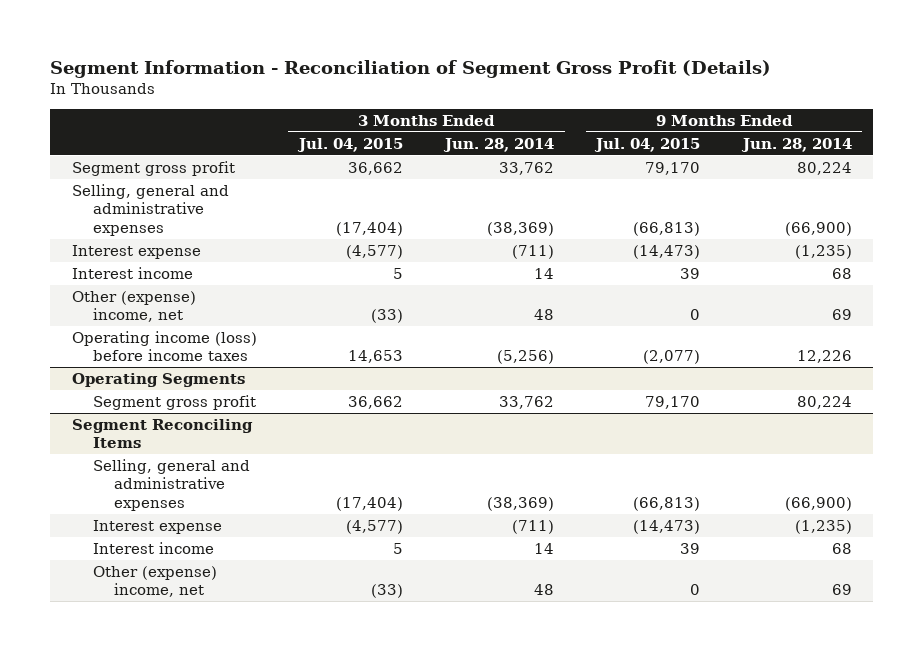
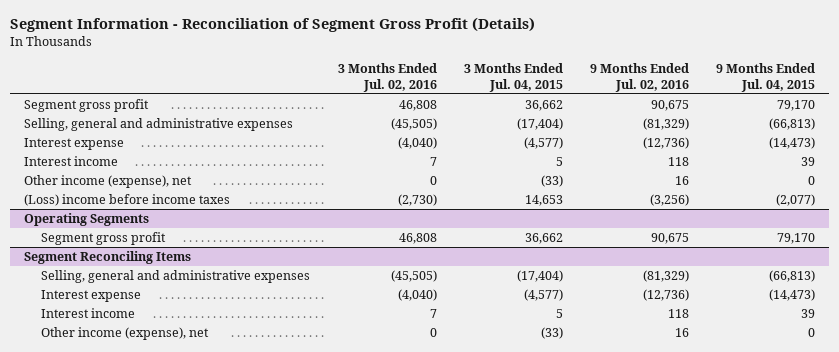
[443,137,555,152] Jun. 28, 2014 -> none
[740,137,852,152] Jun. 28, 2014 -> none
none -> [337,62,437,92] 3 Months Ended Jul. 02, 2016
none -> [590,62,690,92] 9 Months Ended Jul. 02, 2016
[71,290,196,323] Other (expense) income, net -> [23,175,192,189] Other income (expense), net
[71,330,257,362] Operating income (loss) before income taxes -> [23,194,230,207] (Loss) income before income taxes
[92,565,217,598] Other (expense) income, net -> [41,327,210,341] Other income (expense), net

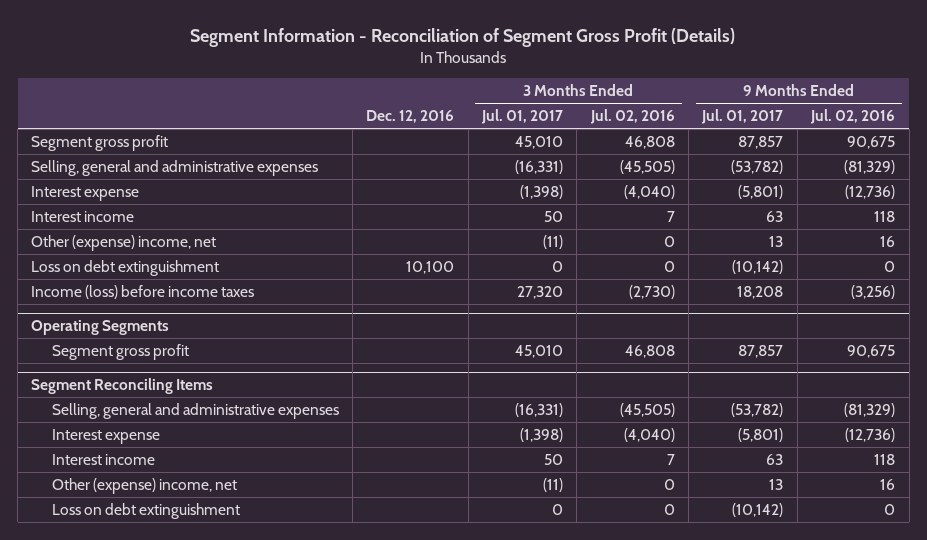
[463,62,563,92] 3 Months Ended Jul. 04, 2015 -> none
[716,62,816,92] 9 Months Ended Jul. 04, 2015 -> none
none -> [366,110,455,124] Dec. 12, 2016
none -> [481,109,564,125] Jul. 01, 2017
none -> [701,109,784,125] Jul. 01, 2017
[23,175,192,189] Other income (expense), net -> [31,235,217,252] Other (expense) income, net
none -> [31,260,220,277] Loss on debt extinguishment
[23,194,230,207] (Loss) income before income taxes -> [31,285,255,300] Income (loss) before income taxes
[41,327,210,341] Other income (expense), net -> [51,478,237,495] Other (expense) income, net
none -> [51,503,240,520] Loss on debt extinguishment

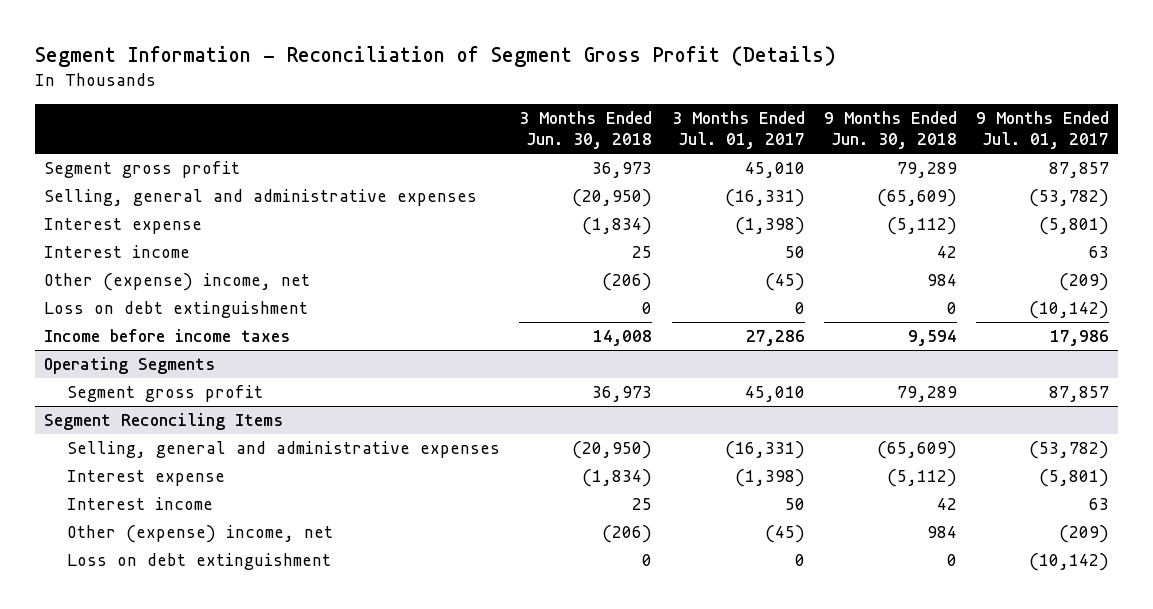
[366,110,455,124] Dec. 12, 2016 -> none
[589,109,675,125] Jul. 02, 2016 -> none
[810,109,896,125] Jul. 02, 2016 -> none
none -> [519,110,653,150] 3 Months Ended Jun. 30, 2018
none -> [823,110,957,150] 9 Months Ended Jun. 30, 2018
[543,235,564,250] (11) -> [764,273,805,292] (45)
[769,236,784,248] 13 -> [1058,273,1109,292] (209)
[31,285,255,300] Income (loss) before income taxes -> [44,329,291,343] Income before income taxes
[517,286,564,300] 27,320 -> [745,330,805,347] 27,286
[737,286,784,300] 18,208 -> [1049,330,1109,347] 17,986
[543,478,564,493] (11) -> [764,525,805,544] (45)
[769,479,784,491] 13 -> [1058,525,1109,544] (209)

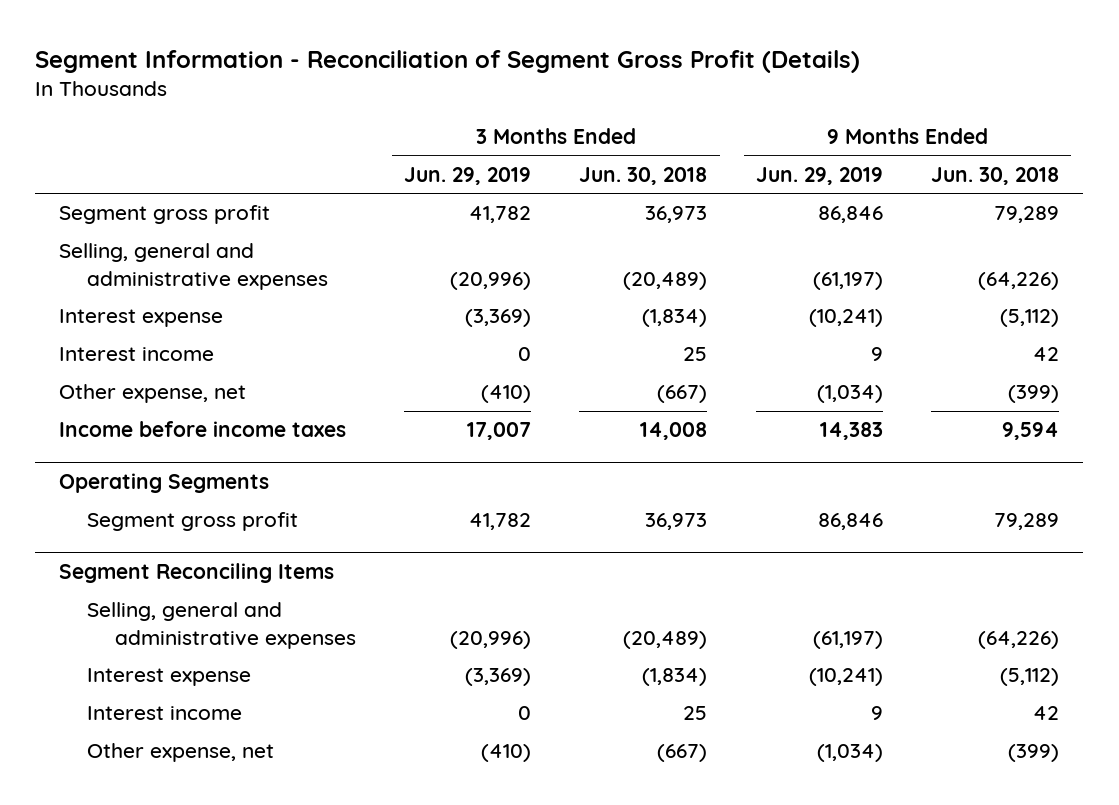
[671,110,805,150] 3 Months Ended Jul. 01, 2017 -> none
[975,110,1109,150] 9 Months Ended Jul. 01, 2017 -> none
none -> [404,166,532,185] Jun. 29, 2019
none -> [755,166,883,185] Jun. 29, 2019
[572,189,653,208] (20,950) -> [623,271,708,290] (20,489)
[876,189,957,208] (65,609) -> [978,271,1060,290] (64,226)
[44,301,309,319] Loss on debt extinguishment -> none
[44,273,311,292] Other (expense) income, net -> [59,384,247,404] Other expense, net
[602,273,653,292] (206) -> [657,385,708,404] (667)
[926,274,957,287] 984 -> [1008,385,1060,404] (399)
[572,441,653,460] (20,950) -> [623,630,708,649] (20,489)
[876,441,957,460] (65,609) -> [978,630,1060,649] (64,226)
[67,553,332,571] Loss on debt extinguishment -> none
[67,525,334,544] Other (expense) income, net -> [86,743,274,763] Other expense, net
[602,525,653,544] (206) -> [657,744,708,763] (667)
[926,526,957,539] 984 -> [1008,744,1060,763] (399)

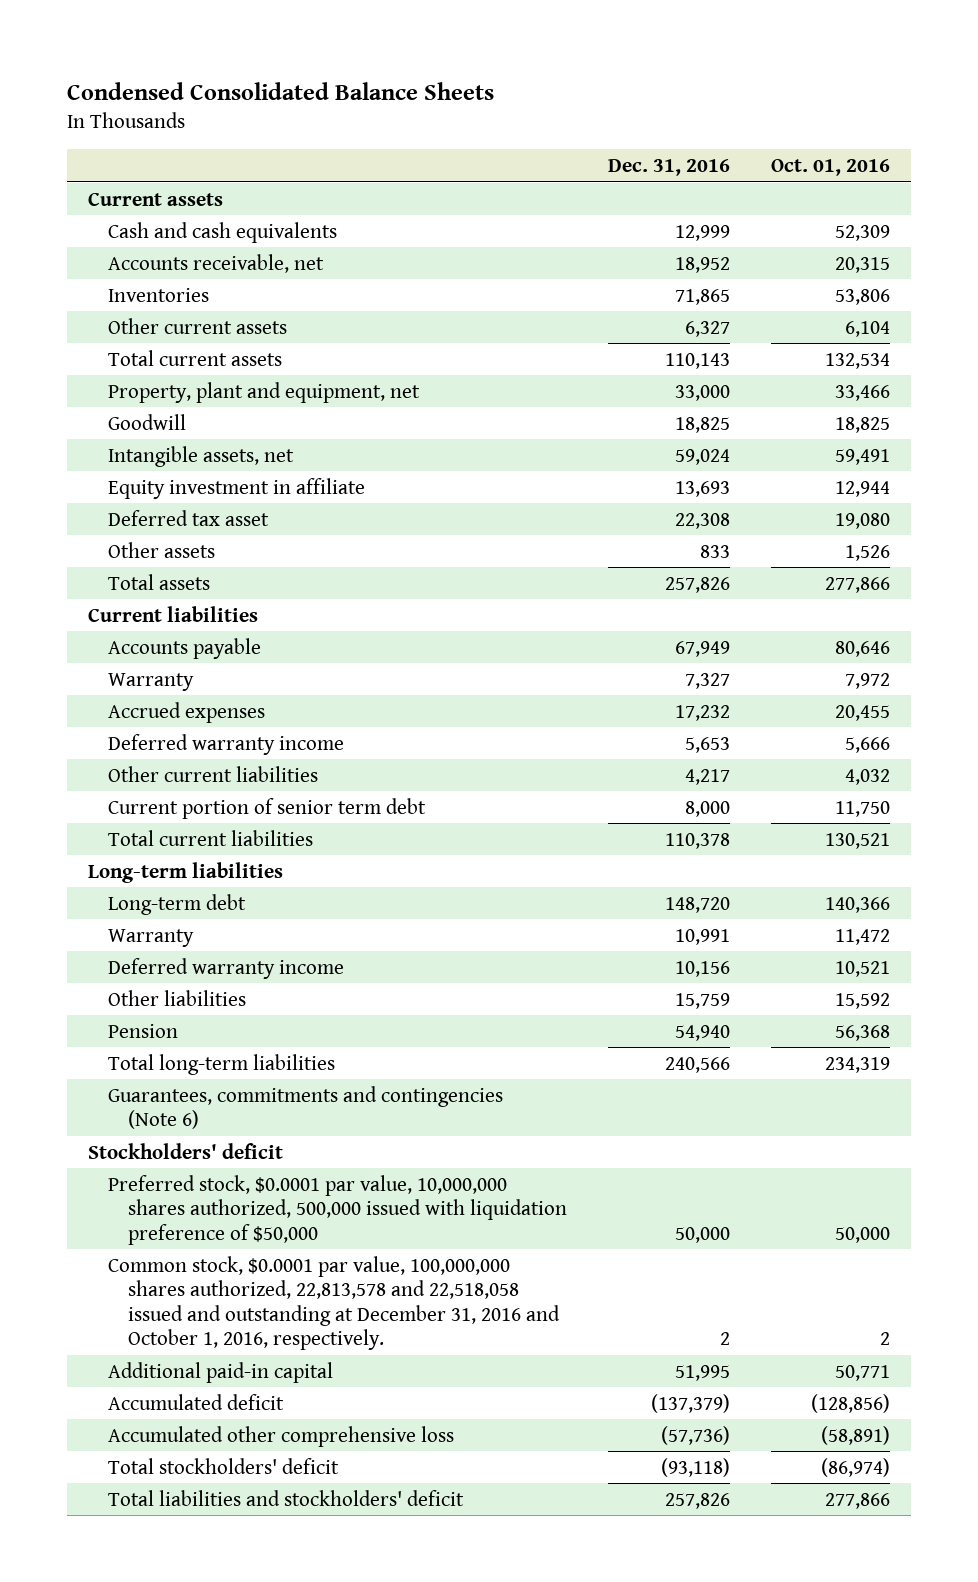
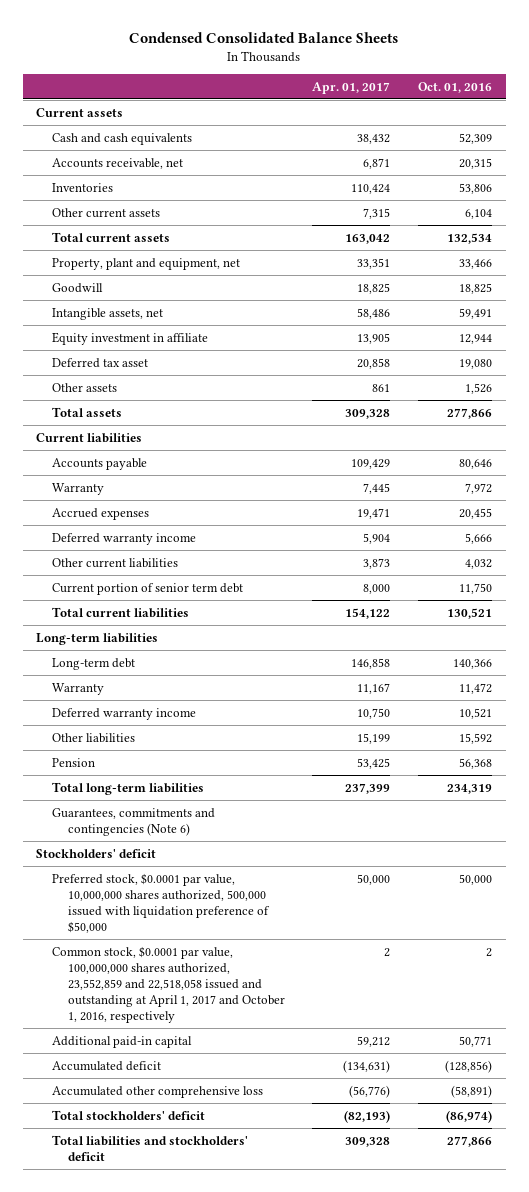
[608,159,731,177] Dec. 31, 2016 -> none
none -> [312,81,391,94] Apr. 01, 2017
[108,1255,561,1351] Common stock, $0.0001 par value, 100,000,000 shares authorized, 22,813,578 and 22,518,058 issued and outstanding at December 31, 2016 and October 1, 2016, respectively. -> [52,945,285,1023] Common stock, $0.0001 par value, 100,000,000 shares authorized, 23,552,859 and 22,518,058 issued and outstanding at April 1, 2017 and October 1, 2016, respectively

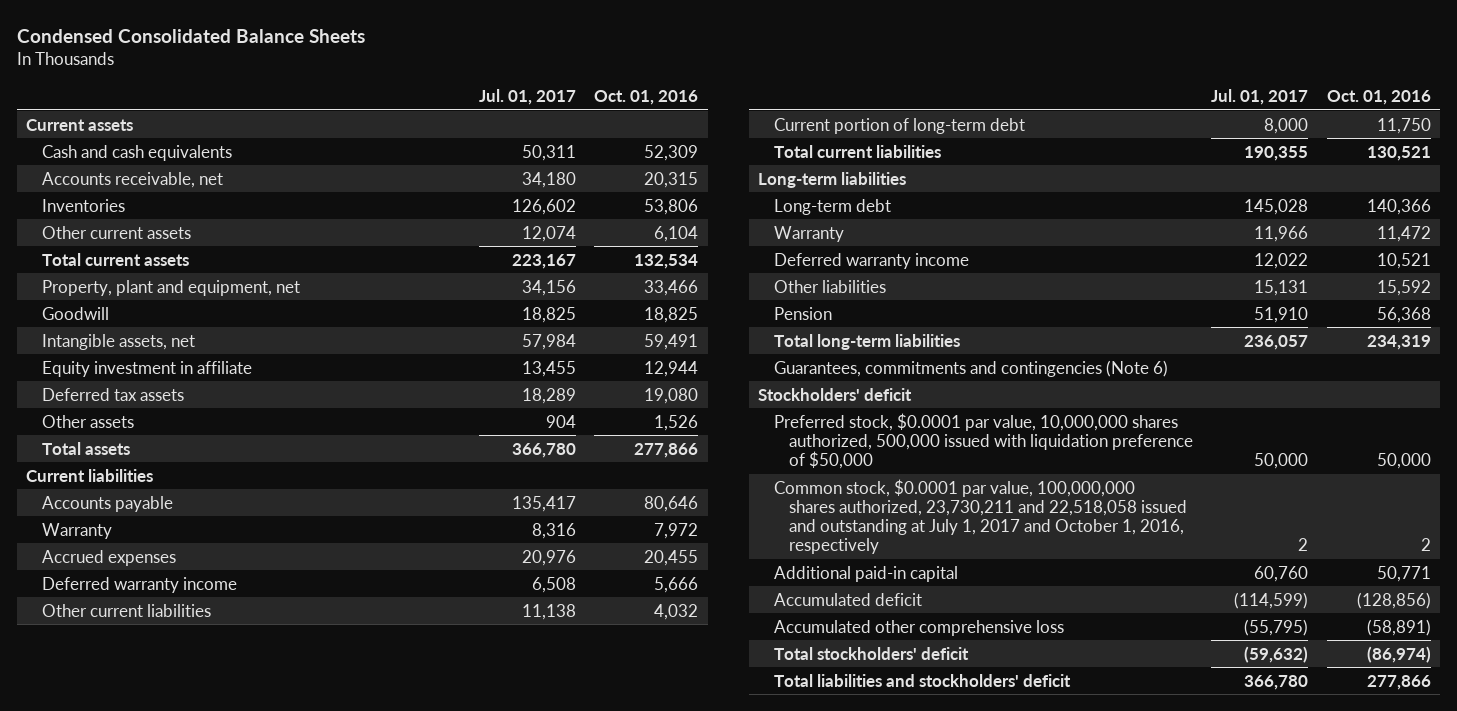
[312,81,391,94] Apr. 01, 2017 -> none
none -> [479,88,577,105] Jul. 01, 2017
[52,357,149,368] Deferred tax asset -> [41,387,184,401] Deferred tax assets
[52,582,244,595] Current portion of senior term debt -> [773,117,1025,134] Current portion of long-term debt
[52,945,285,1023] Common stock, $0.0001 par value, 100,000,000 shares authorized, 23,552,859 and 22,518,058 issued and outstanding at April 1, 2017 and October 1, 2016, respectively -> [773,478,1187,555] Common stock, $0.0001 par value, 100,000,000 shares authorized, 23,730,211 and 22,518,058 issued and outstanding at July 1, 2017 and October 1, 2016, respectively

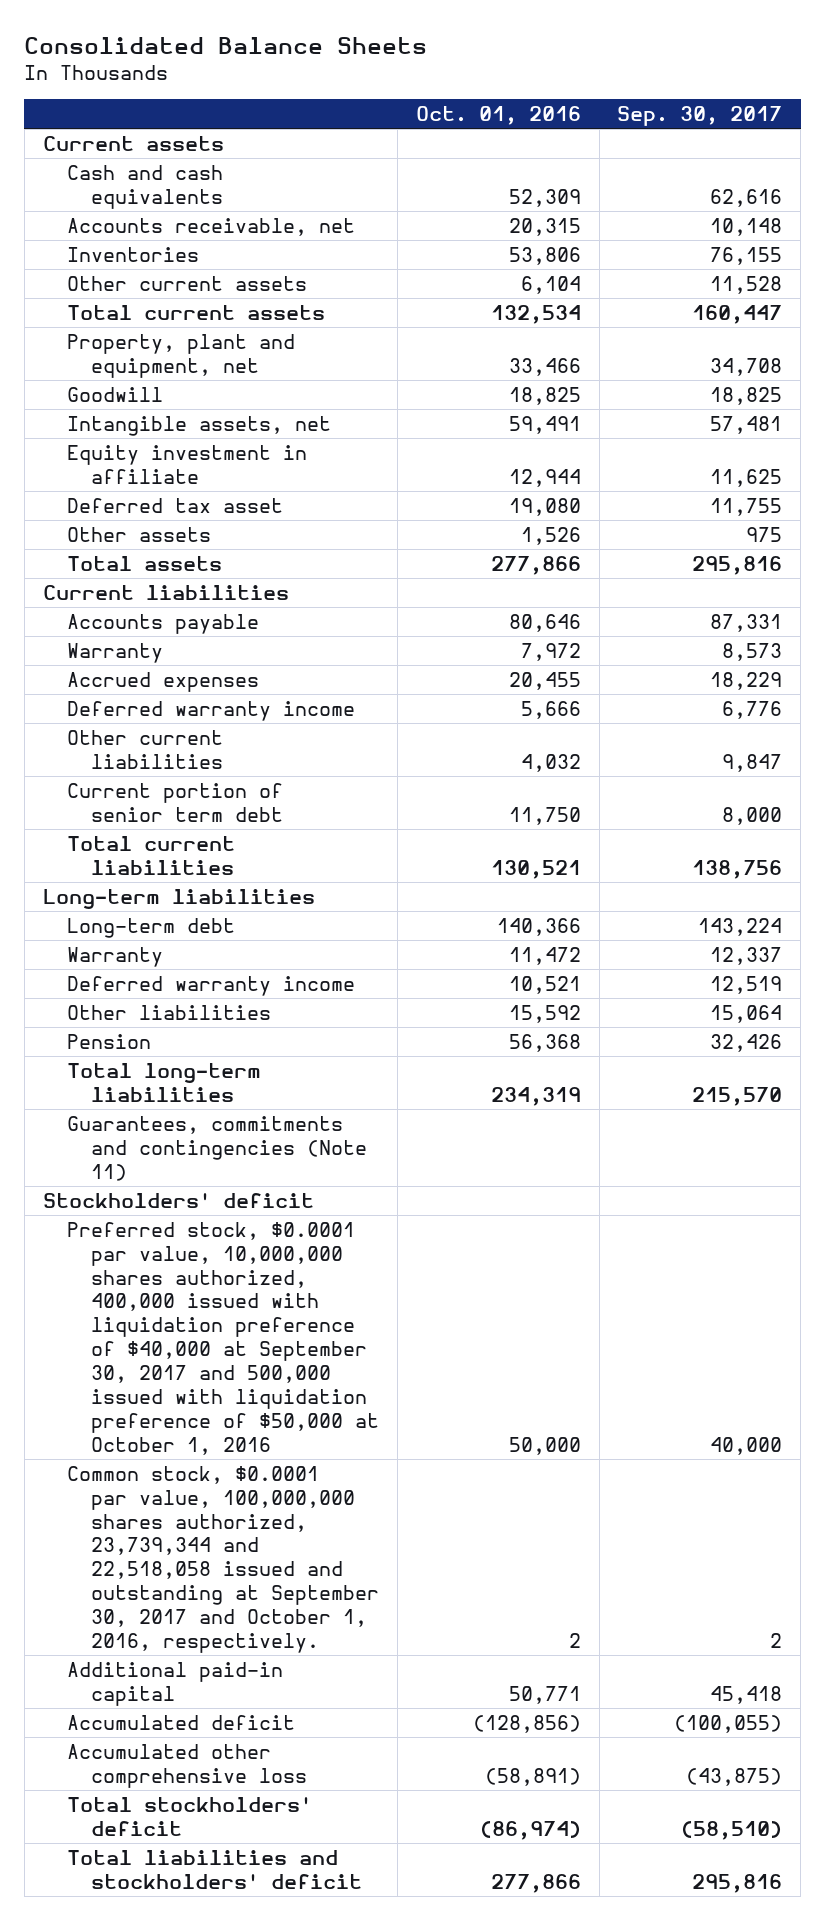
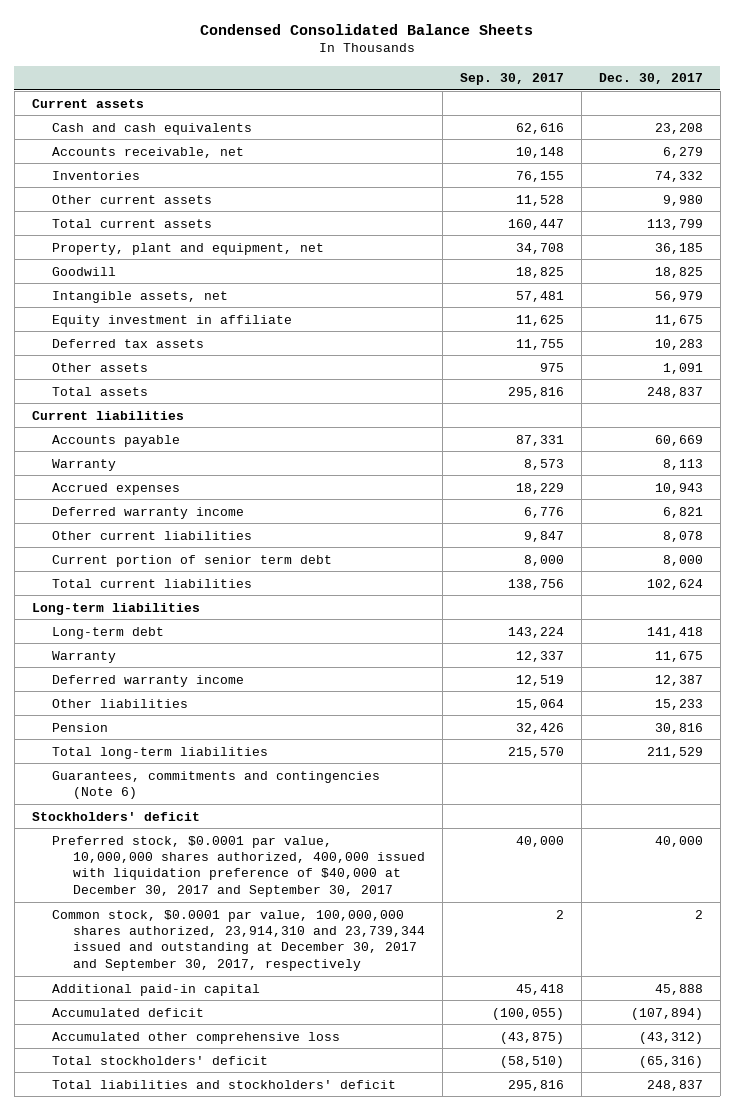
[24,36,428,54] Consolidated Balance Sheets -> [200,23,534,35] Condensed Consolidated Balance Sheets
[415,105,581,125] Oct. 01, 2016 -> none
none -> [598,73,703,85] Dec. 30, 2017
[66,497,283,513] Deferred tax asset -> [52,338,205,348] Deferred tax assets
[66,1115,367,1181] Guarantees, commitments and contingencies (Note 11) -> [52,770,381,799] Guarantees, commitments and contingencies (Note 6)
[66,1221,379,1455] Preferred stock, $0.0001 par value, 10,000,000 shares authorized, 400,000 issued with liquidation preference of $40,000 at September 30, 2017 and 500,000 issued with liquidation preference of $50,000 at October 1, 2016 -> [52,835,425,897] Preferred stock, $0.0001 par value, 10,000,000 shares authorized, 400,000 issued with liquidation preference of $40,000 at December 30, 2017 and September 30, 2017
[66,1465,379,1653] Common stock, $0.0001 par value, 100,000,000 shares authorized, 23,739,344 and 22,518,058 issued and outstanding at September 30, 2017 and October 1, 2016, respectively. -> [52,909,425,971] Common stock, $0.0001 par value, 100,000,000 shares authorized, 23,914,310 and 23,739,344 issued and outstanding at December 30, 2017 and September 30, 2017, respectively

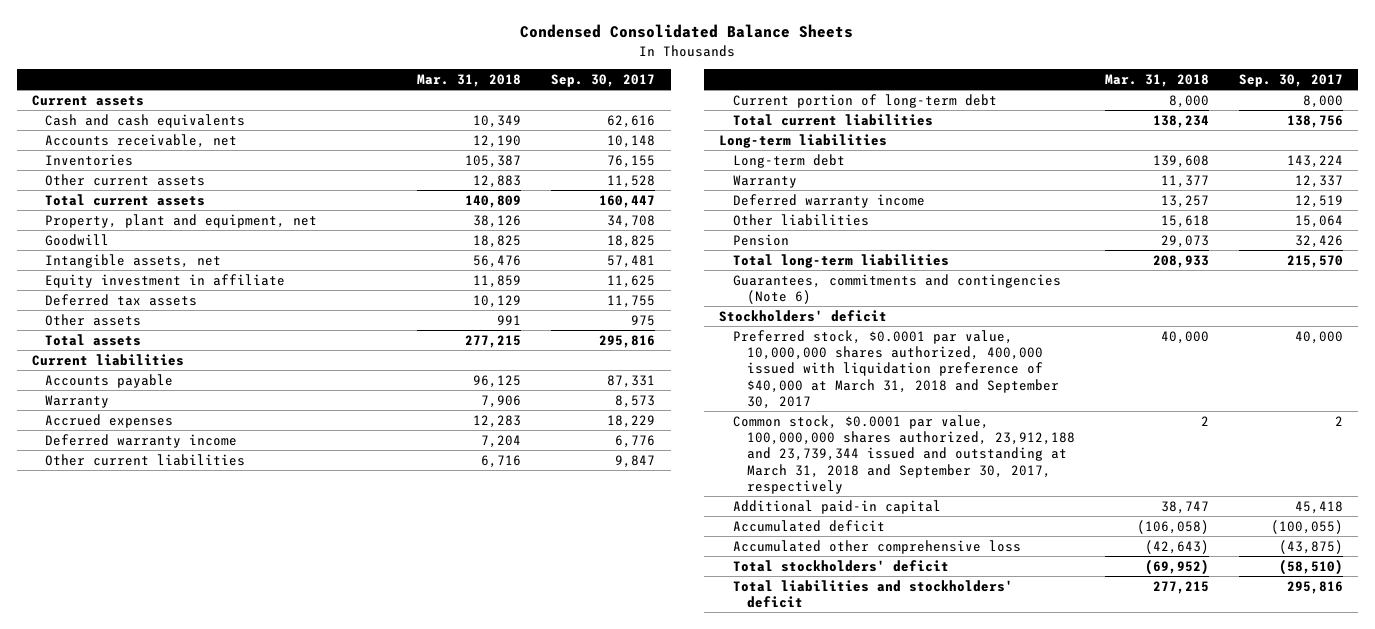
[598,73,703,85] Dec. 30, 2017 -> none
none -> [417,74,522,88] Mar. 31, 2018
[52,554,333,567] Current portion of senior term debt -> [733,93,998,108] Current portion of long-term debt
[52,835,425,897] Preferred stock, $0.0001 par value, 10,000,000 shares authorized, 400,000 issued with liquidation preference of $40,000 at December 30, 2017 and September 30, 2017 -> [733,329,1059,409] Preferred stock, $0.0001 par value, 10,000,000 shares authorized, 400,000 issued with liquidation preference of $40,000 at March 31, 2018 and September 30, 2017
[52,909,425,971] Common stock, $0.0001 par value, 100,000,000 shares authorized, 23,914,310 and 23,739,344 issued and outstanding at December 30, 2017 and September 30, 2017, respectively -> [733,414,1075,494] Common stock, $0.0001 par value, 100,000,000 shares authorized, 23,912,188 and 23,739,344 issued and outstanding at March 31, 2018 and September 30, 2017, respectively

